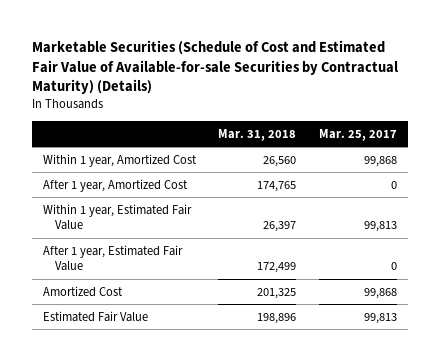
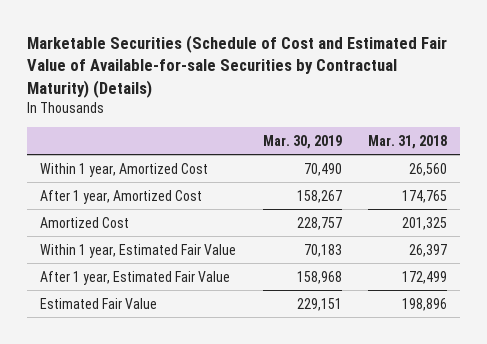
[318,128,397,141] Mar. 25, 2017 -> none
none -> [262,134,342,149] Mar. 30, 2019
[43,285,124,297] Amortized Cost -> [40,216,130,228] Amortized Cost

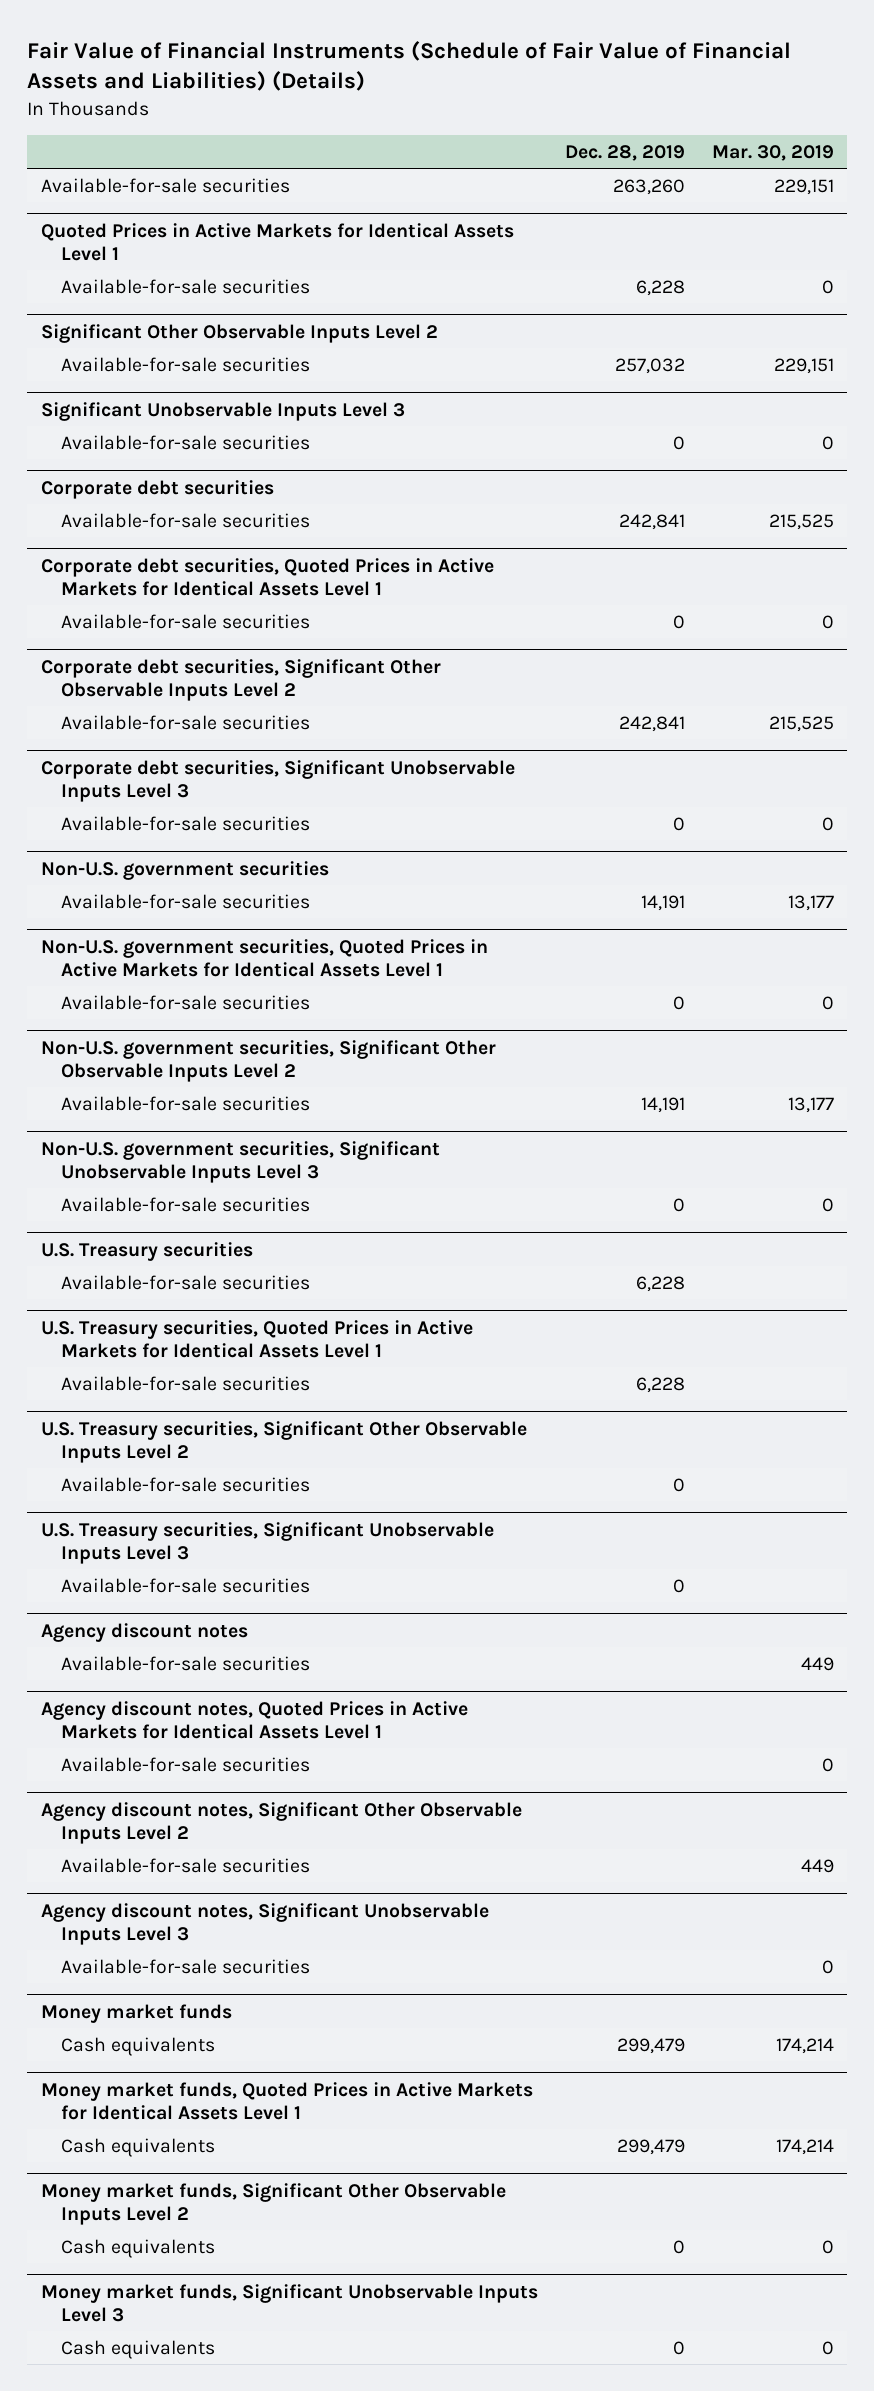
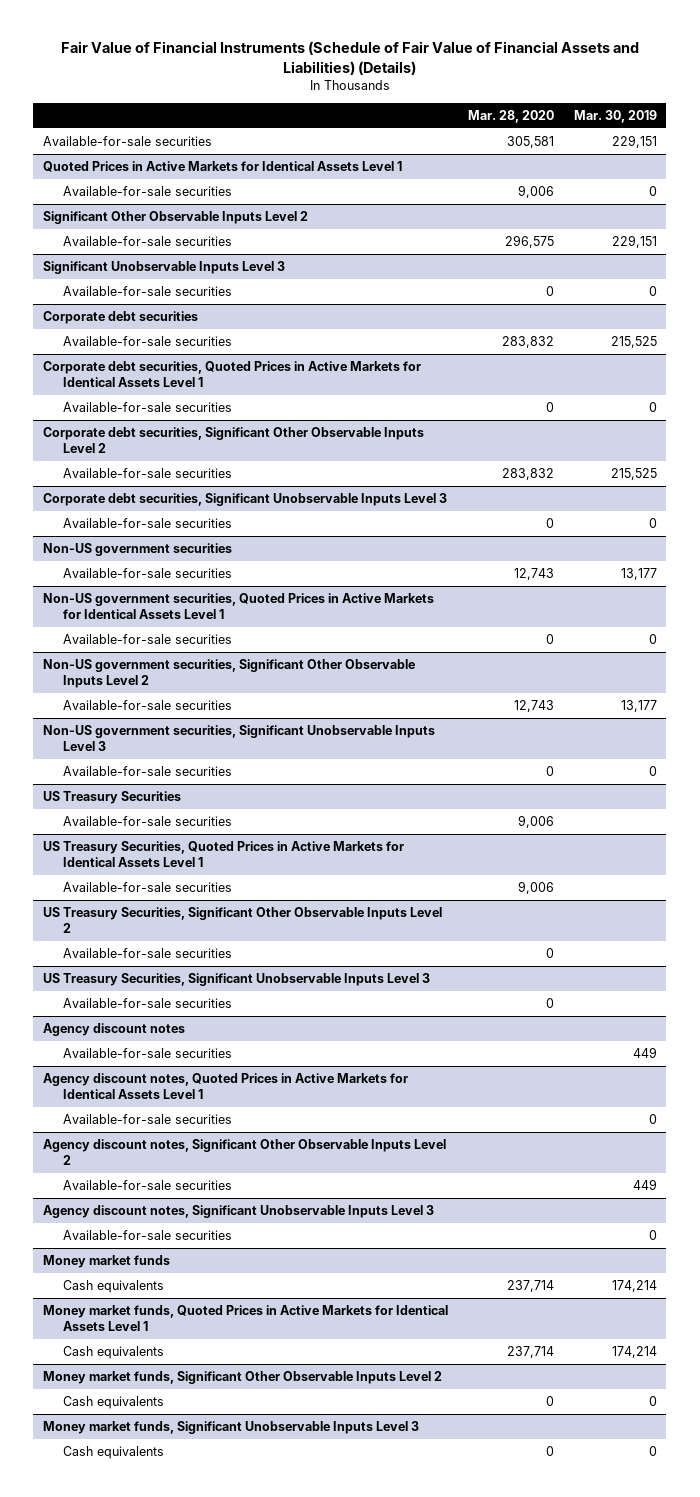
[564,144,685,161] Dec. 28, 2019 -> none
none -> [467,110,554,124] Mar. 28, 2020
[40,860,329,880] Non-U.S. government securities -> [43,543,233,557] Non-US government securities
[40,938,488,977] Non-U.S. government securities, Quoted Prices in Active Markets for Identical Assets Level 1 -> [43,593,435,620] Non-US government securities, Quoted Prices in Active Markets for Identical Assets Level 1
[40,1039,496,1082] Non-U.S. government securities, Significant Other Observable Inputs Level 2 -> [43,659,416,689] Non-US government securities, Significant Other Observable Inputs Level 2
[40,1140,440,1183] Non-U.S. government securities, Significant Unobservable Inputs Level 3 -> [43,725,436,752] Non-US government securities, Significant Unobservable Inputs Level 3
[40,1241,253,1261] U.S. Treasury securities -> [43,791,182,805] US Treasury Securities
[40,1319,473,1358] U.S. Treasury securities, Quoted Prices in Active Markets for Identical Assets Level 1 -> [43,841,405,868] US Treasury Securities, Quoted Prices in Active Markets for Identical Assets Level 1
[40,1420,527,1463] U.S. Treasury securities, Significant Other Observable Inputs Level 2 -> [43,907,443,934] US Treasury Securities, Significant Other Observable Inputs Level 2
[40,1521,494,1564] U.S. Treasury securities, Significant Unobservable Inputs Level 3 -> [43,973,431,987] US Treasury Securities, Significant Unobservable Inputs Level 3

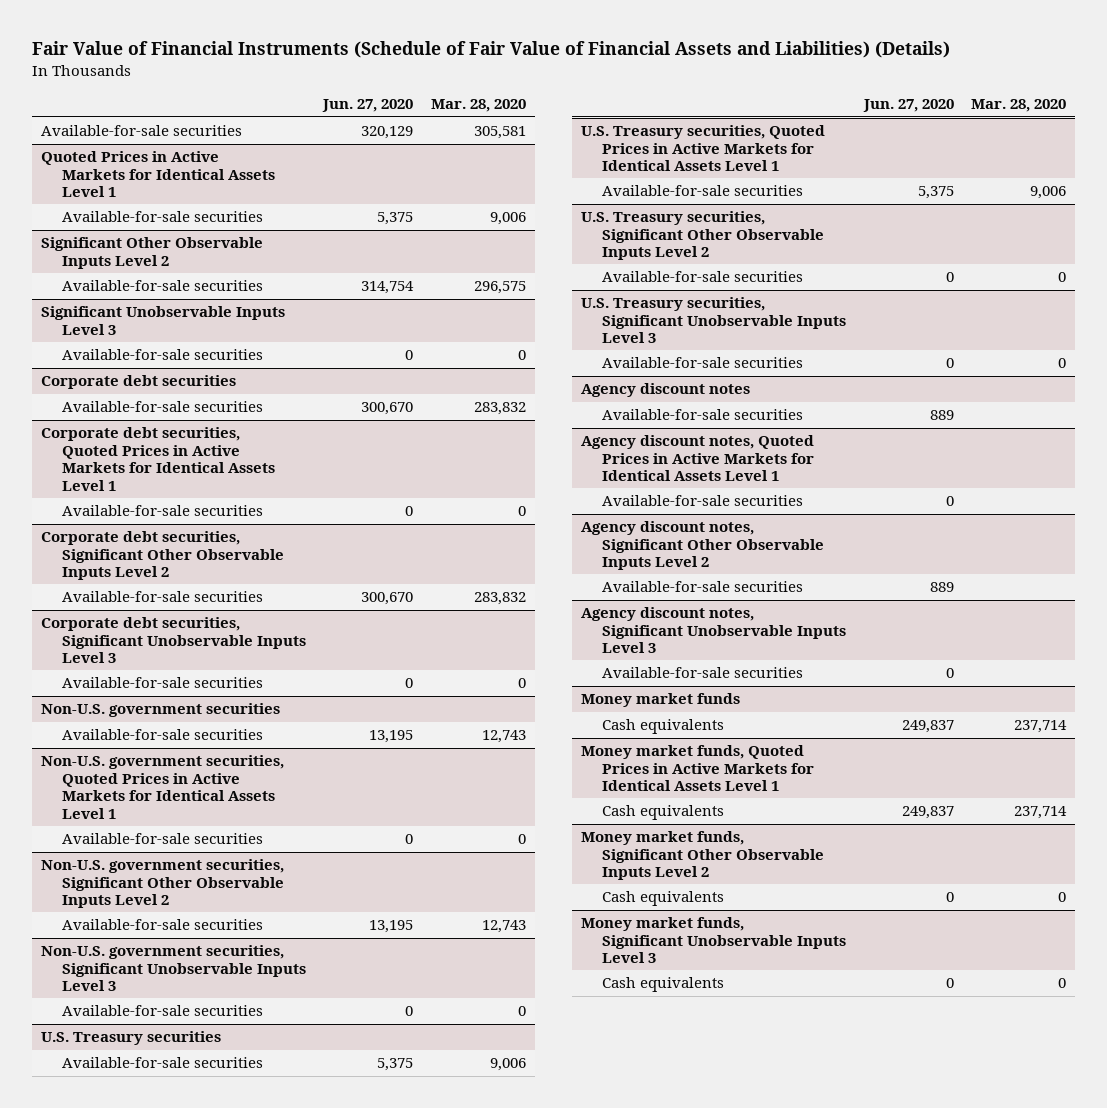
[573,110,657,124] Mar. 30, 2019 -> none
none -> [322,99,414,113] Jun. 27, 2020
[43,543,233,557] Non-US government securities -> [40,703,280,718] Non-U.S. government securities
[43,593,435,620] Non-US government securities, Quoted Prices in Active Markets for Identical Assets Level 1 -> [40,755,284,819] Non-U.S. government securities, Quoted Prices in Active Markets for Identical Assets Level 1
[43,659,416,689] Non-US government securities, Significant Other Observable Inputs Level 2 -> [40,859,284,909] Non-U.S. government securities, Significant Other Observable Inputs Level 2
[43,725,436,752] Non-US government securities, Significant Unobservable Inputs Level 3 -> [40,945,306,992] Non-U.S. government securities, Significant Unobservable Inputs Level 3
[43,791,182,805] US Treasury Securities -> [40,1031,221,1046] U.S. Treasury securities
[43,841,405,868] US Treasury Securities, Quoted Prices in Active Markets for Identical Assets Level 1 -> [581,125,826,172] U.S. Treasury securities, Quoted Prices in Active Markets for Identical Assets Level 1
[43,907,443,934] US Treasury Securities, Significant Other Observable Inputs Level 2 -> [581,211,825,261] U.S. Treasury securities, Significant Other Observable Inputs Level 2
[43,973,431,987] US Treasury Securities, Significant Unobservable Inputs Level 3 -> [581,297,847,344] U.S. Treasury securities, Significant Unobservable Inputs Level 3

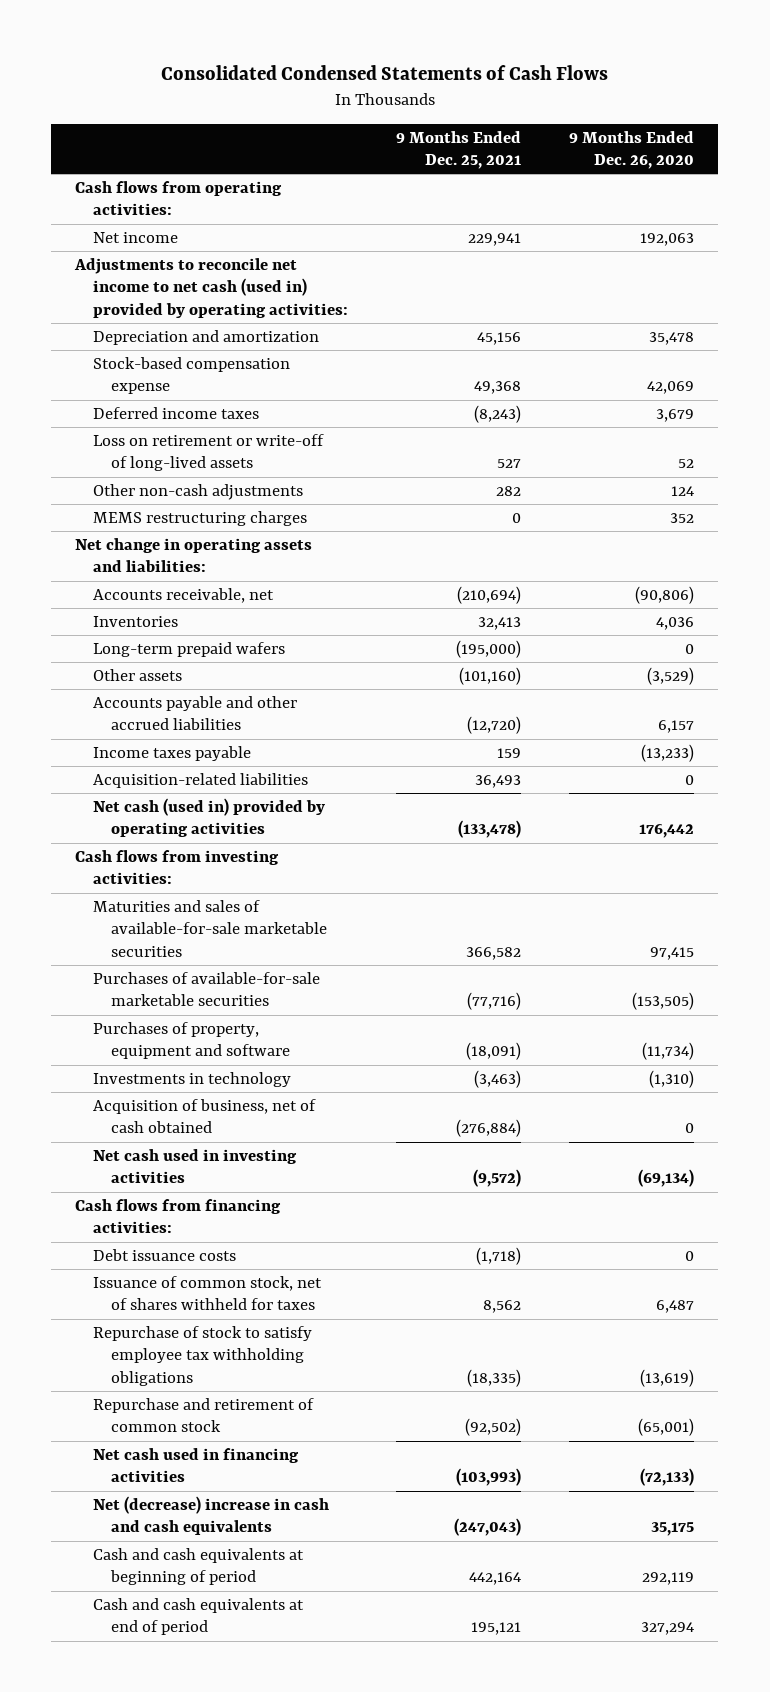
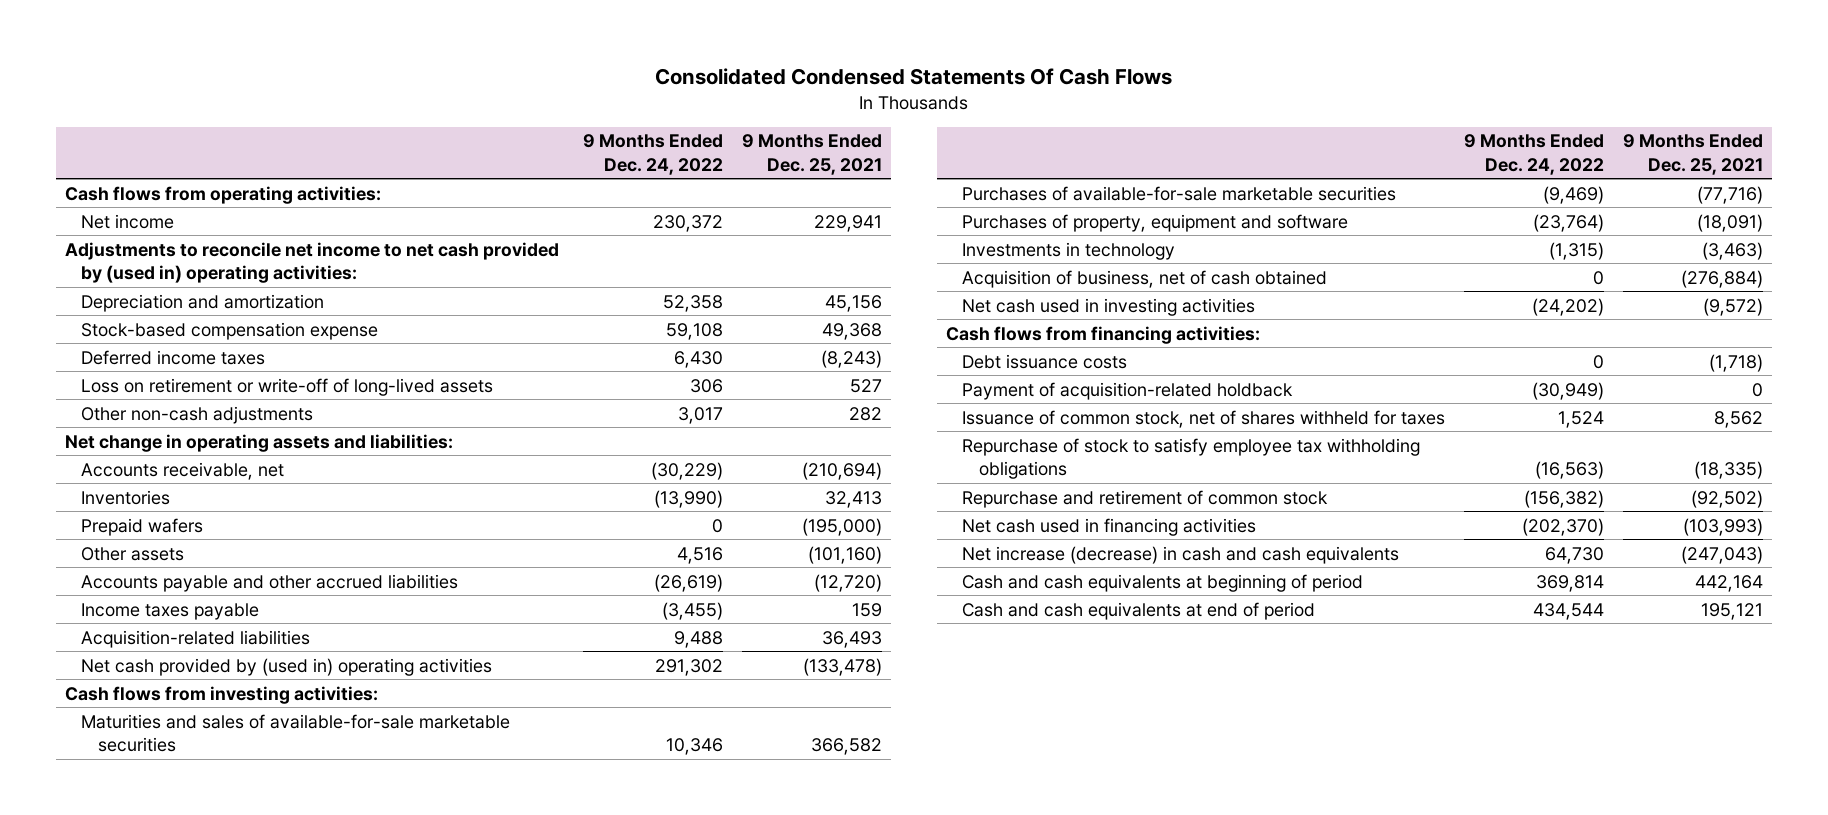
[160,65,608,81] Consolidated Condensed Statements of Cash Flows -> [654,67,1172,85] Consolidated Condensed Statements Of Cash Flows
[569,130,695,169] 9 Months Ended Dec. 26, 2020 -> none
none -> [582,134,723,175] 9 Months Ended Dec. 24, 2022
[74,257,349,318] Adjustments to reconcile net income to net cash (used in) provided by operating activities: -> [64,241,559,283] Adjustments to reconcile net income to net cash provided by (used in) operating activities:
[93,510,308,526] MEMS restructuring charges -> none
[93,641,286,657] Long-term prepaid wafers -> [81,517,204,536] Prepaid wafers
[93,797,326,838] Net cash (used in) provided by operating activities -> [81,657,493,676] Net cash provided by (used in) operating activities
none -> [962,381,1294,400] Payment of acquisition-related holdback
[93,1495,330,1536] Net (decrease) increase in cash and cash equivalents -> [962,545,1400,564] Net increase (decrease) in cash and cash equivalents

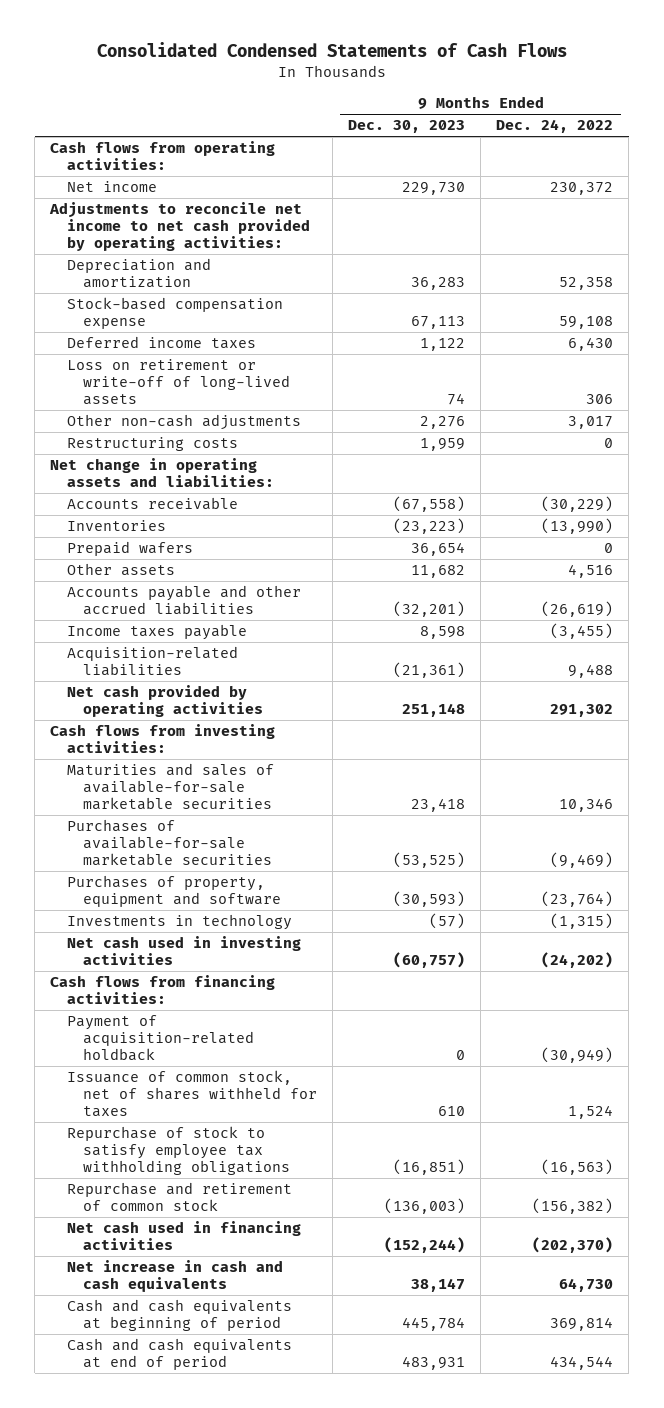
[654,67,1172,85] Consolidated Condensed Statements Of Cash Flows -> [96,42,567,58] Consolidated Condensed Statements of Cash Flows
[741,134,882,175] 9 Months Ended Dec. 25, 2021 -> none
none -> [348,120,466,134] Dec. 30, 2023
[64,241,559,283] Adjustments to reconcile net income to net cash provided by (used in) operating activities: -> [49,202,310,252] Adjustments to reconcile net income to net cash provided by operating activities:
none -> [66,437,238,452] Restructuring costs
[81,461,285,480] Accounts receivable, net -> [66,497,238,511] Accounts receivable
[81,657,493,676] Net cash provided by (used in) operating activities -> [66,685,264,718] Net cash provided by operating activities
[962,269,1328,288] Acquisition of business, net of cash obtained -> none
[962,353,1128,369] Debt issuance costs -> none
[962,545,1400,564] Net increase (decrease) in cash and cash equivalents -> [66,1260,283,1293] Net increase in cash and cash equivalents

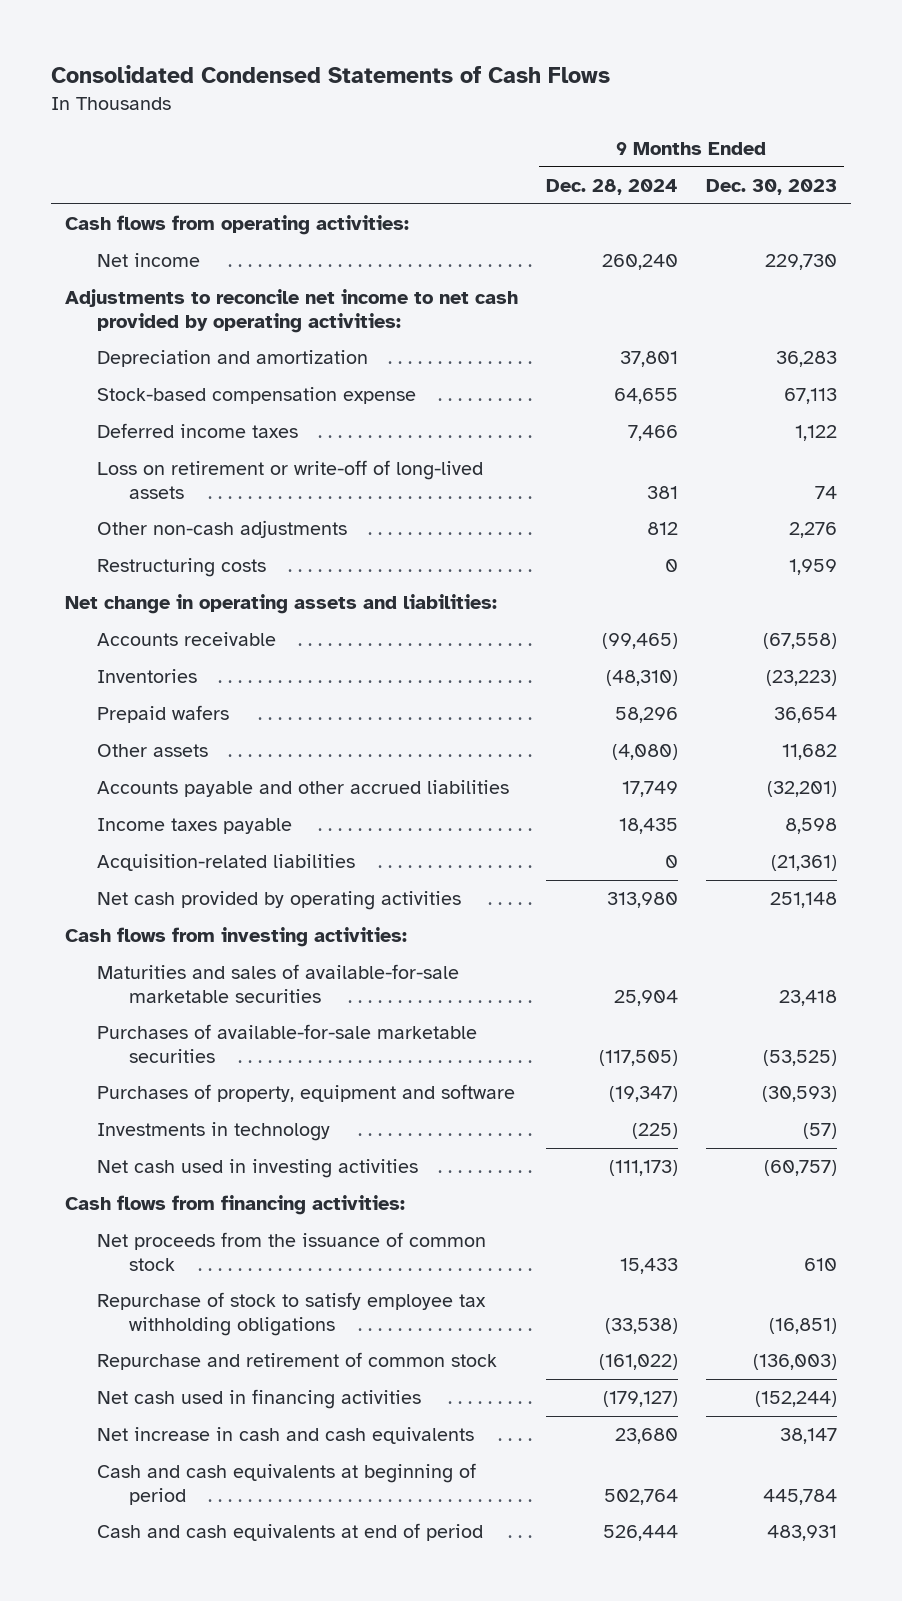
[496,119,614,134] Dec. 24, 2022 -> none
none -> [545,179,678,196] Dec. 28, 2024
[66,1015,255,1062] Payment of acquisition-related holdback -> none
[66,1070,318,1118] Issuance of common stock, net of shares withheld for taxes -> [97,1232,487,1271] Net proceeds from the issuance of common stock

